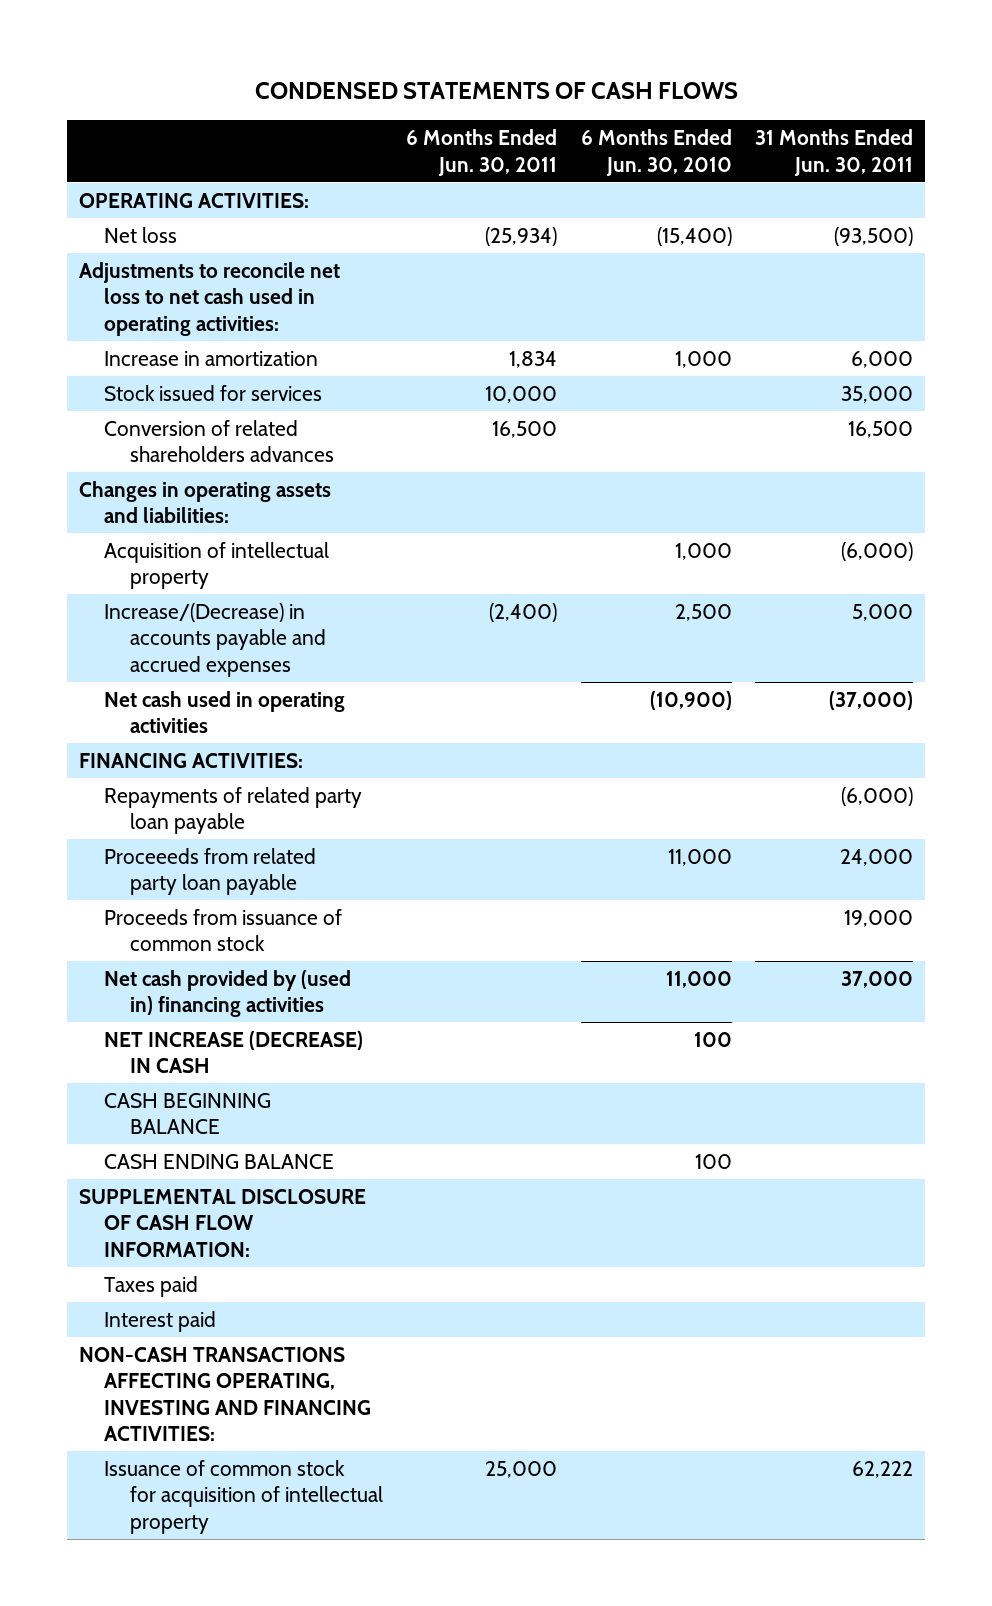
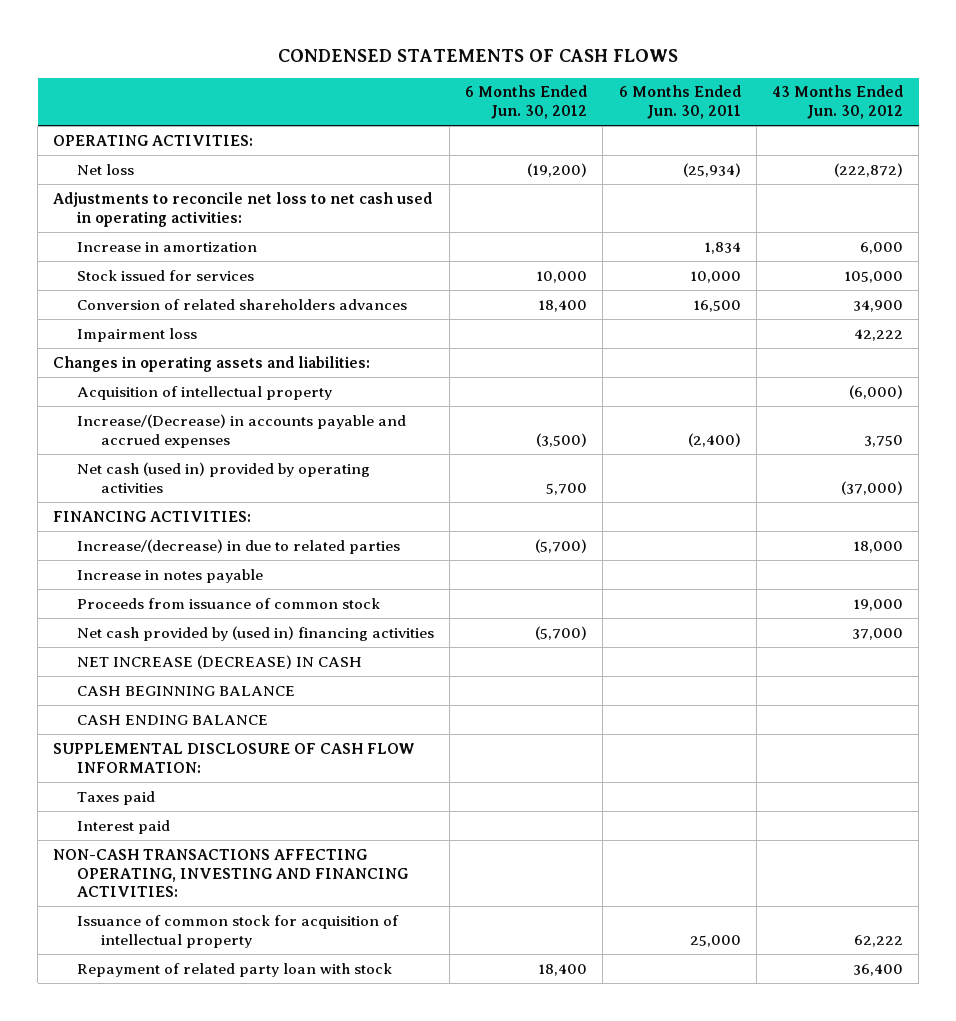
[580,129,732,176] 6 Months Ended Jun. 30, 2010 -> none
[755,129,914,176] 31 Months Ended Jun. 30, 2011 -> none
none -> [465,85,588,120] 6 Months Ended Jun. 30, 2012
none -> [772,85,904,120] 43 Months Ended Jun. 30, 2012
none -> [76,327,197,342] Impairment loss
[104,690,346,734] Net cash used in operating activities -> [76,461,370,493] Net cash (used in) provided by operating activities
[104,786,363,835] Repayments of related party loan payable -> none
[104,847,317,896] Proceeeds from related party loan payable -> [76,538,400,554] Increase/(decrease) in due to related parties
none -> [76,568,263,583] Increase in notes payable
none -> [76,962,392,977] Repayment of related party loan with stock

